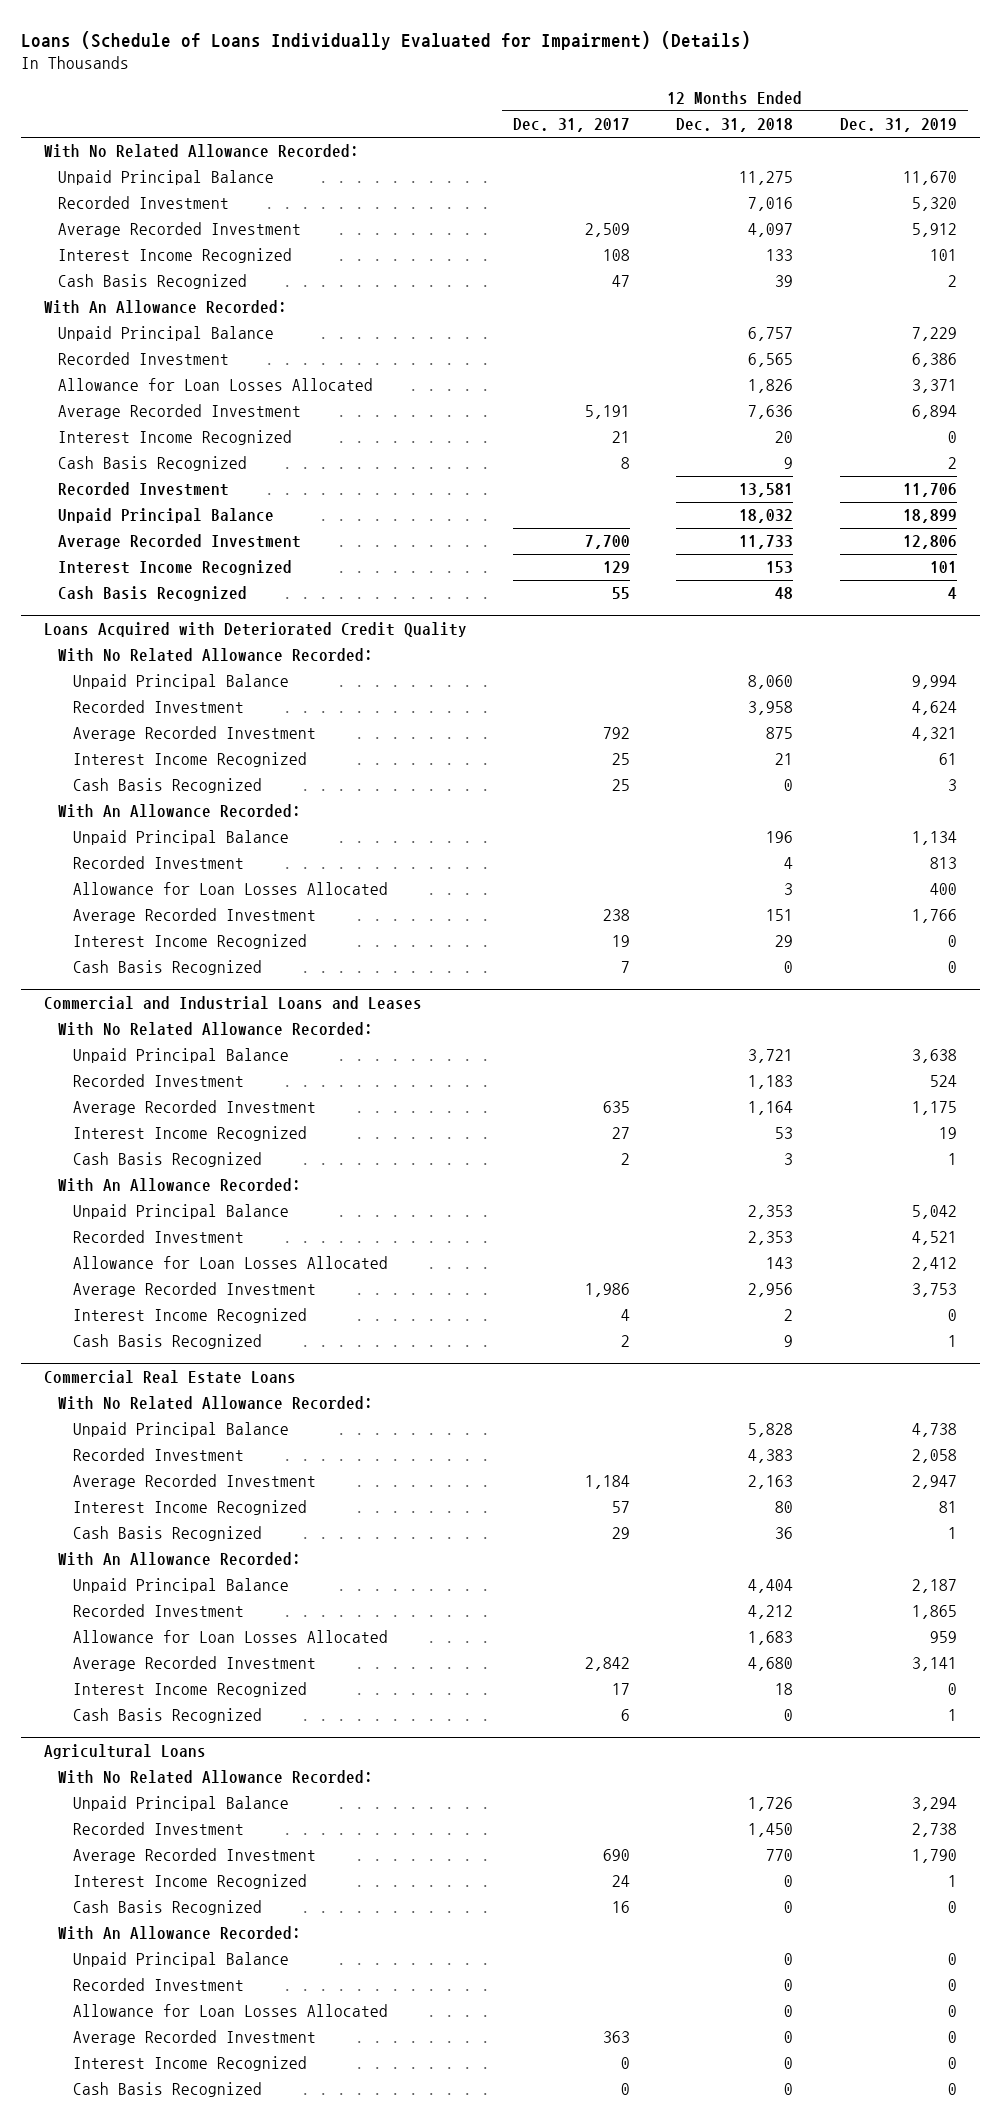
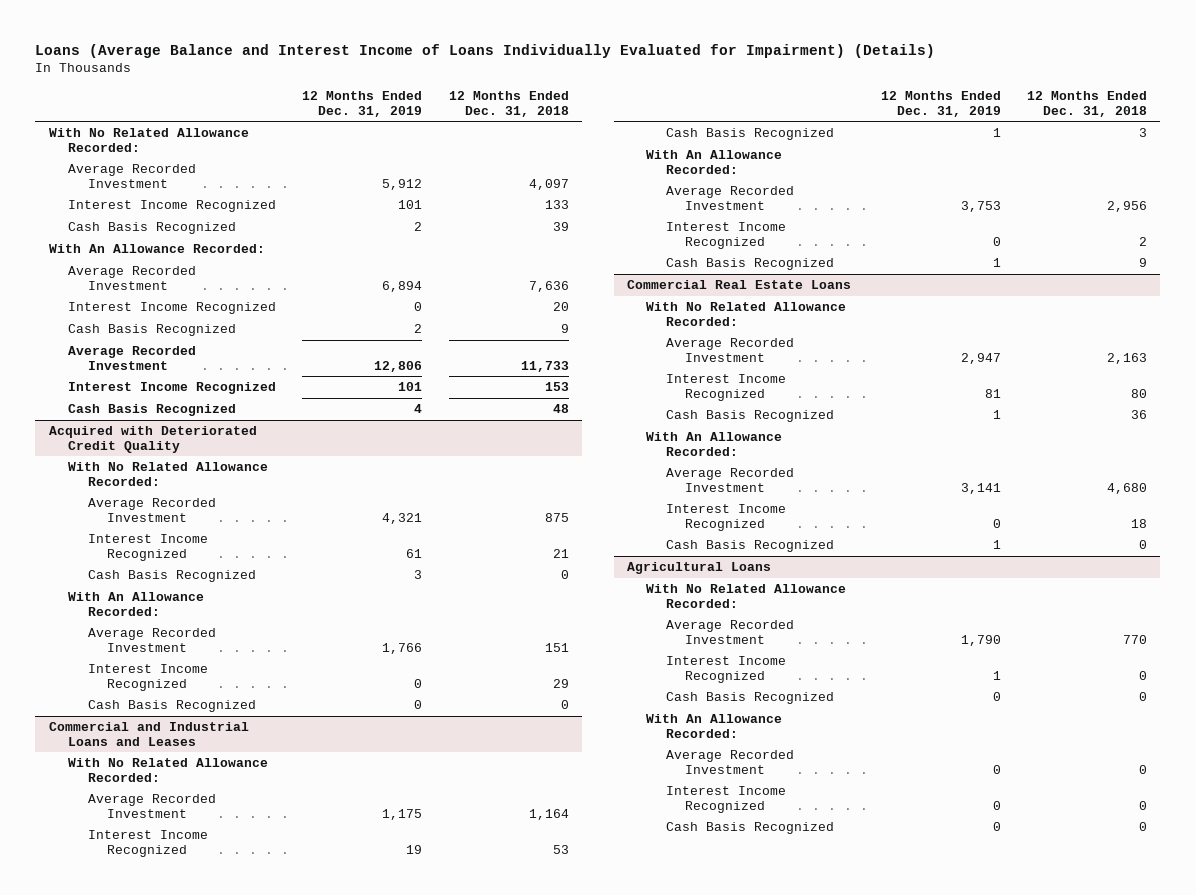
[20,31,751,51] Loans (Schedule of Loans Individually Evaluated for Impairment) (Details) -> [35,44,936,59] Loans (Average Balance and Interest Income of Loans Individually Evaluated for Impairment) (Details)
[513,118,631,133] Dec. 31, 2017 -> none
[58,170,275,186] Unpaid Principal Balance -> none
[58,196,230,210] Recorded Investment -> none
[58,326,275,342] Unpaid Principal Balance -> none
[58,352,230,366] Recorded Investment -> none
[58,378,374,392] Allowance for Loan Losses Allocated -> none
[58,482,230,497] Recorded Investment -> none
[58,508,275,524] Unpaid Principal Balance -> none
[43,621,467,637] Loans Acquired with Deteriorated Credit Quality -> [48,426,257,453] Acquired with Deteriorated Credit Quality
[72,674,289,690] Unpaid Principal Balance -> none
[72,700,244,714] Recorded Investment -> none
[72,830,289,846] Unpaid Principal Balance -> none
[72,856,244,870] Recorded Investment -> none
[72,882,388,896] Allowance for Loan Losses Allocated -> none
[72,1048,289,1064] Unpaid Principal Balance -> none
[72,1074,244,1088] Recorded Investment -> none
[72,1204,289,1220] Unpaid Principal Balance -> none
[72,1230,244,1244] Recorded Investment -> none
[72,1256,388,1270] Allowance for Loan Losses Allocated -> none
[72,1422,289,1438] Unpaid Principal Balance -> none
[72,1448,244,1462] Recorded Investment -> none
[72,1578,289,1594] Unpaid Principal Balance -> none
[72,1604,244,1618] Recorded Investment -> none
[72,1630,388,1644] Allowance for Loan Losses Allocated -> none
[72,1796,289,1812] Unpaid Principal Balance -> none
[72,1822,244,1836] Recorded Investment -> none
[72,1952,289,1968] Unpaid Principal Balance -> none
[72,1978,244,1992] Recorded Investment -> none
[72,2004,388,2018] Allowance for Loan Losses Allocated -> none

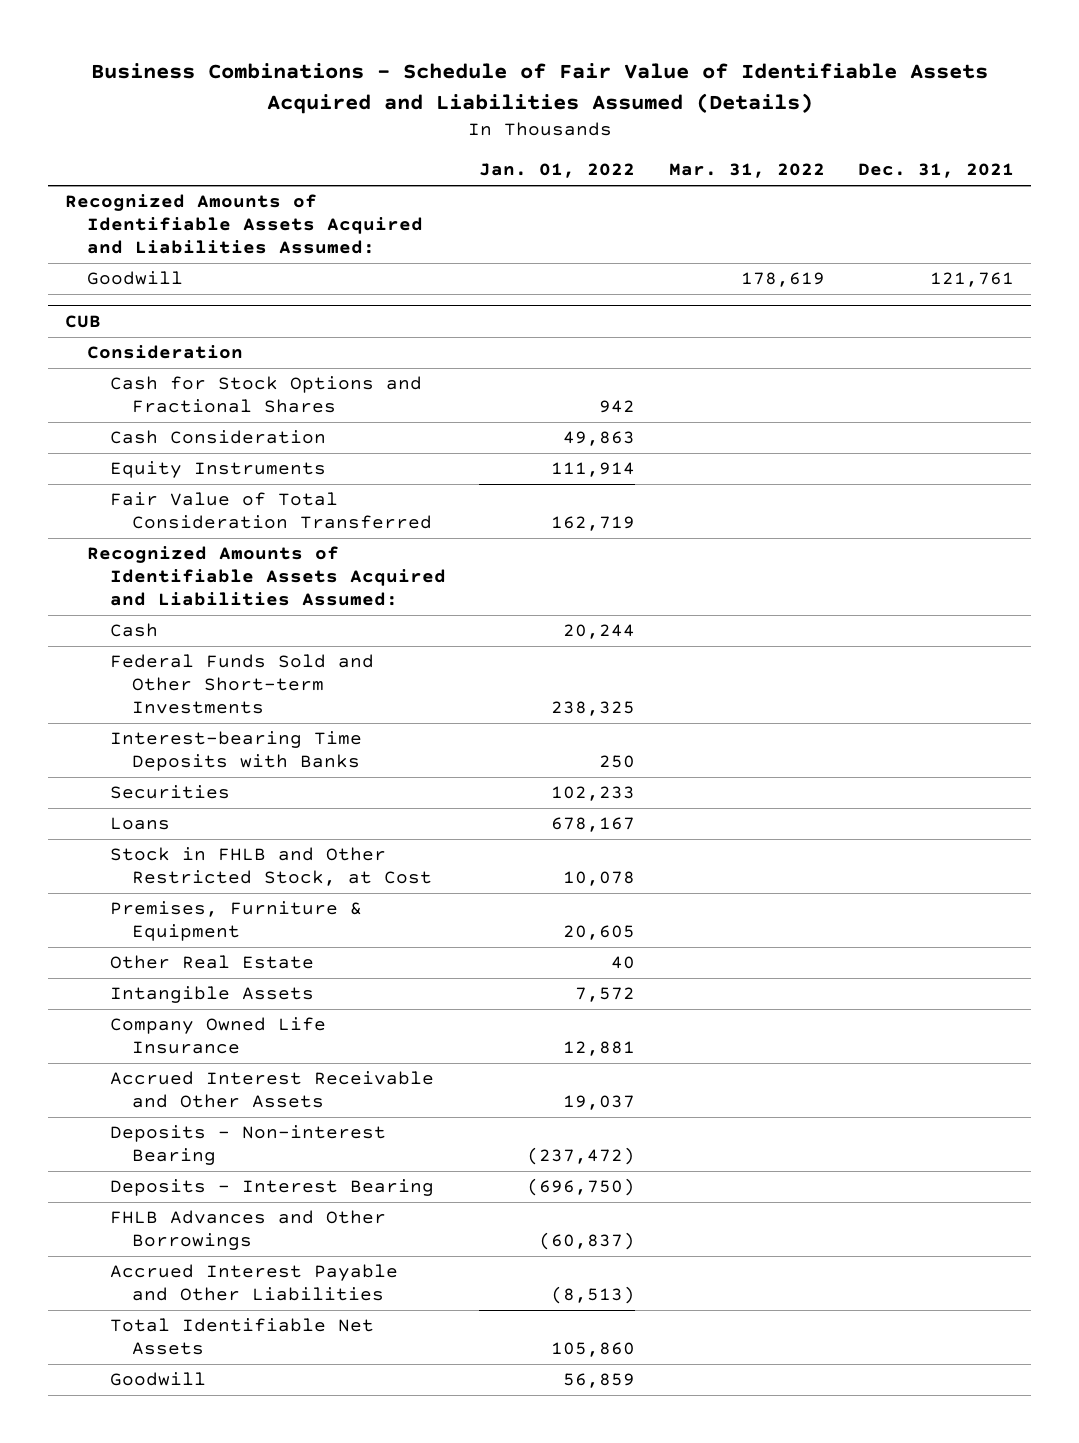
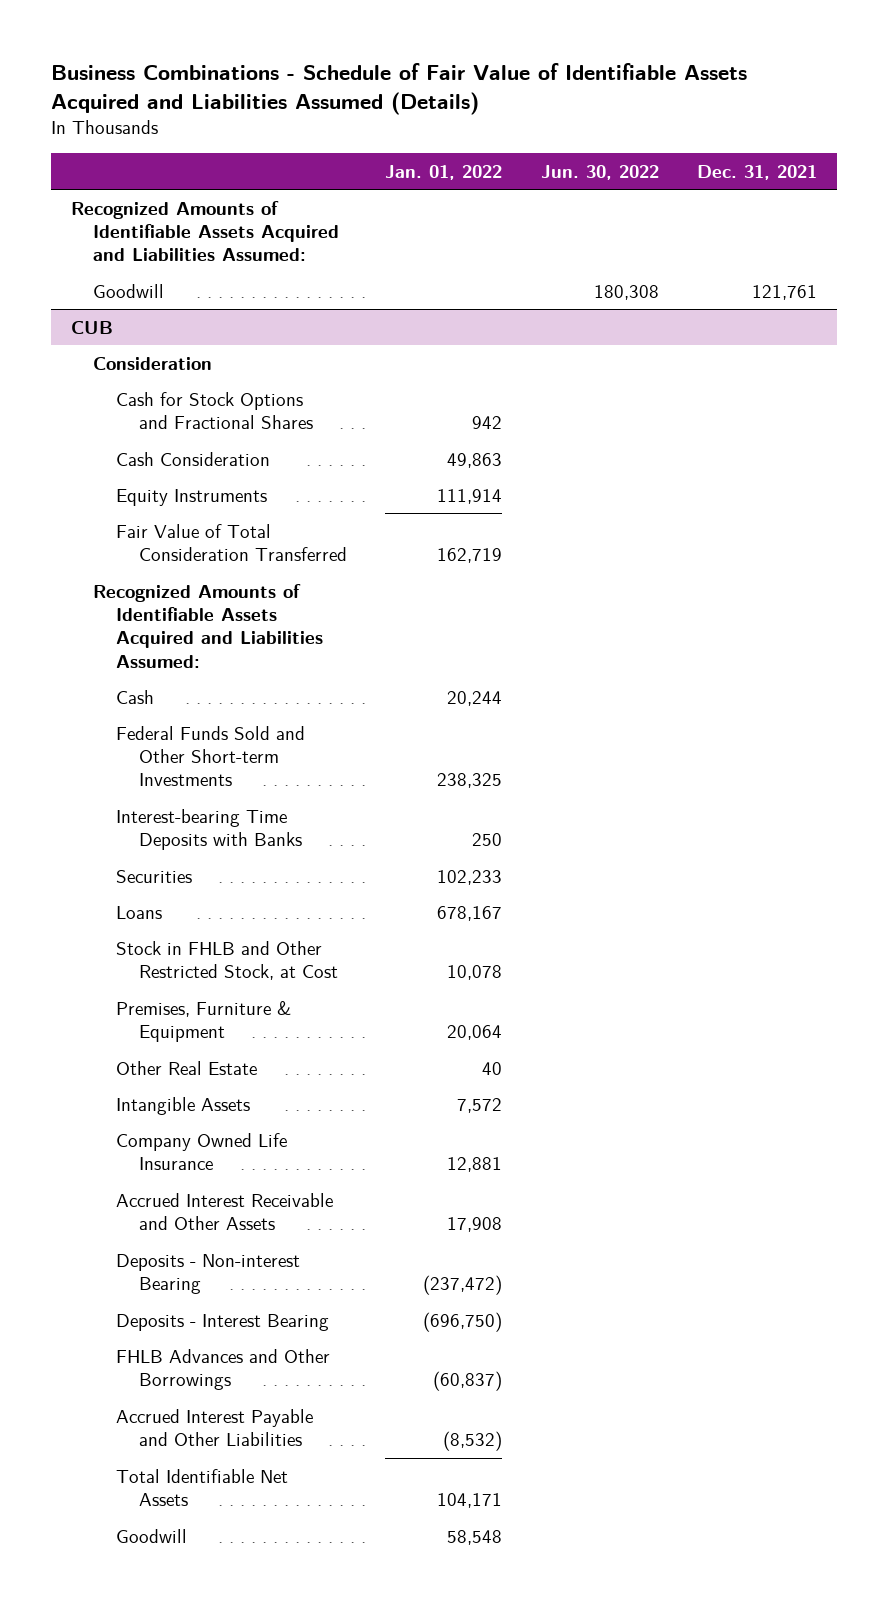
[668,163,825,179] Mar. 31, 2022 -> none
none -> [540,164,659,180] Jun. 30, 2022
[563,925,636,941] 20,605 -> [447,1025,503,1041] 20,064
[563,1095,636,1111] 19,037 -> [447,1217,503,1233] 17,908
[551,1286,636,1305] (8,513) -> [443,1431,503,1452] (8,532)
[551,1342,636,1358] 105,860 -> [437,1493,503,1509] 104,171
[563,1373,636,1389] 56,859 -> [447,1529,503,1545] 58,548

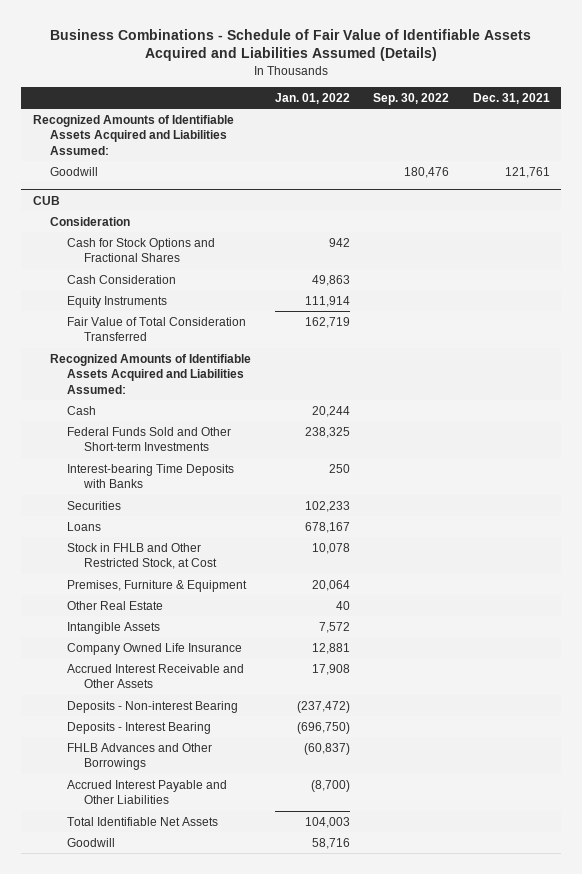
[540,164,659,180] Jun. 30, 2022 -> none
none -> [373,92,450,105] Sep. 30, 2022
[443,1431,503,1452] (8,532) -> [310,779,350,792] (8,700)
[437,1493,503,1509] 104,171 -> [304,816,350,828] 104,003
[447,1529,503,1545] 58,548 -> [311,837,350,849] 58,716

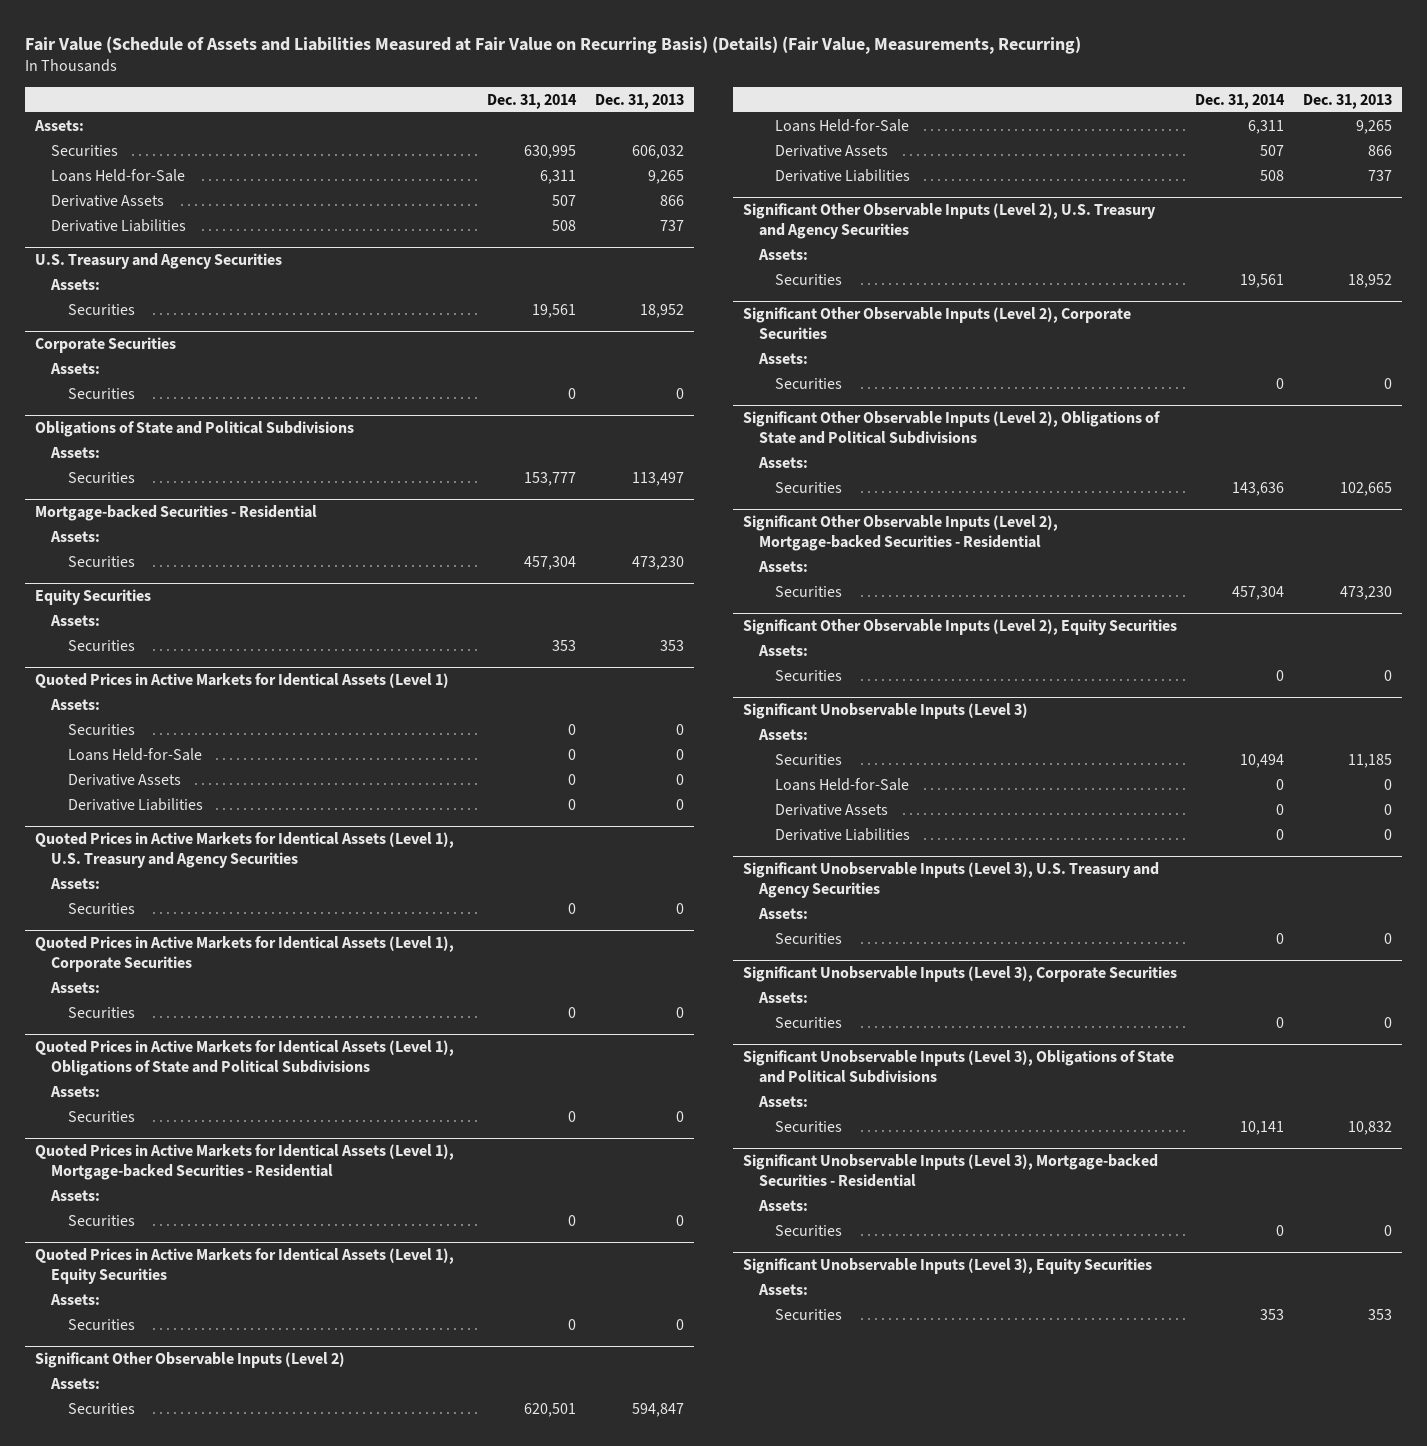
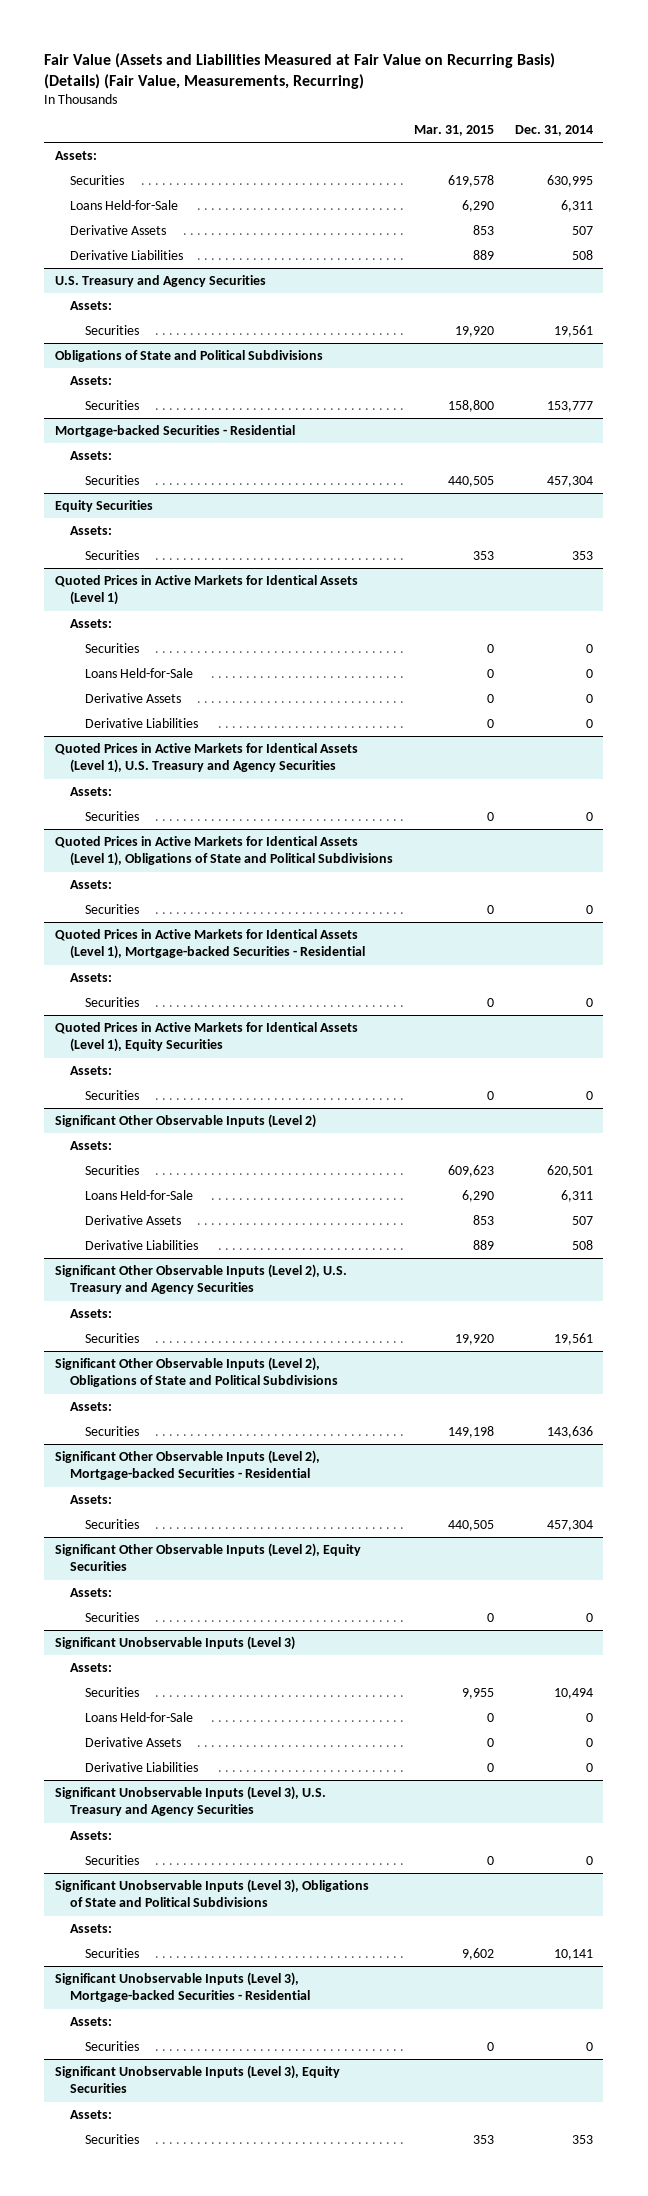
[25,35,1082,54] Fair Value (Schedule of Assets and Liabilities Measured at Fair Value on Recurring Basis) (Details) (Fair Value, Measurements, Recurring) -> [44,52,556,89] Fair Value (Assets and Liabilities Measured at Fair Value on Recurring Basis) (Details) (Fair Value, Measurements, Recurring)
[595,93,685,109] Dec. 31, 2013 -> none
none -> [414,124,495,136] Mar. 31, 2015
[34,337,176,354] Corporate Securities -> none
[50,362,101,374] Assets: -> none
[67,387,135,399] Securities -> none
[34,936,454,973] Quoted Prices in Active Markets for Identical Assets (Level 1), Corporate Securities -> none
[50,981,101,993] Assets: -> none
[67,1006,135,1018] Securities -> none
[742,307,1131,340] Significant Other Observable Inputs (Level 2), Corporate Securities -> none
[758,352,809,364] Assets: -> none
[775,377,843,389] Securities -> none
[742,966,1177,983] Significant Unobservable Inputs (Level 3), Corporate Securities -> none
[758,991,809,1003] Assets: -> none
[775,1016,843,1028] Securities -> none

